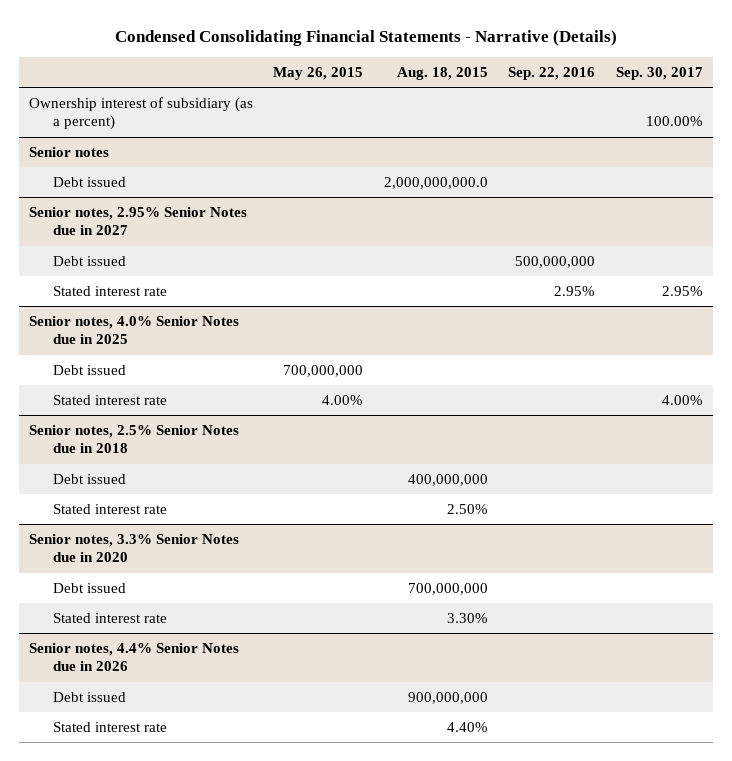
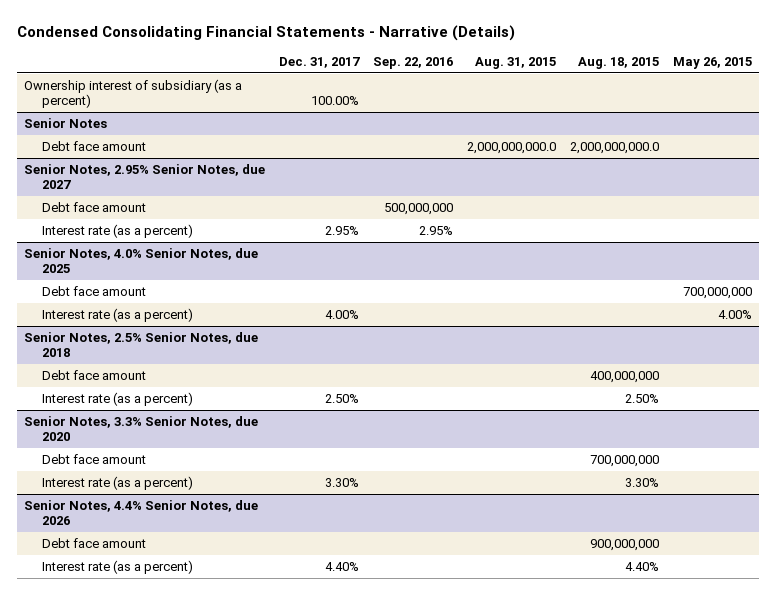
[615,66,703,80] Sep. 30, 2017 -> none
none -> [278,56,360,68] Dec. 31, 2017
none -> [475,56,557,69] Aug. 31, 2015
[28,146,109,157] Senior notes -> [23,118,107,129] Senior Notes
[52,176,126,187] Debt issued -> [41,141,146,152] Debt face amount
[28,206,247,236] Senior notes, 2.95% Senior Notes due in 2027 -> [23,164,265,190] Senior Notes, 2.95% Senior Notes, due 2027
[52,255,126,266] Debt issued -> [41,202,146,213] Debt face amount
[52,285,167,296] Stated interest rate -> [41,224,193,239] Interest rate (as a percent)
[28,315,239,345] Senior notes, 4.0% Senior Notes due in 2025 -> [23,248,258,274] Senior Notes, 4.0% Senior Notes, due 2025
[52,364,126,375] Debt issued -> [41,286,146,297] Debt face amount
[52,394,167,405] Stated interest rate -> [41,308,193,323] Interest rate (as a percent)
[28,424,239,454] Senior notes, 2.5% Senior Notes due in 2018 -> [23,332,258,358] Senior Notes, 2.5% Senior Notes, due 2018
[52,473,126,484] Debt issued -> [41,370,146,381] Debt face amount
[52,503,167,514] Stated interest rate -> [41,392,193,407] Interest rate (as a percent)
[28,533,239,563] Senior notes, 3.3% Senior Notes due in 2020 -> [23,416,258,442] Senior Notes, 3.3% Senior Notes, due 2020
[52,582,126,593] Debt issued -> [41,454,146,465] Debt face amount
[52,612,167,623] Stated interest rate -> [41,476,193,491] Interest rate (as a percent)
[28,642,239,672] Senior notes, 4.4% Senior Notes due in 2026 -> [23,500,258,526] Senior Notes, 4.4% Senior Notes, due 2026
[52,691,126,702] Debt issued -> [41,538,146,549] Debt face amount
[52,721,167,732] Stated interest rate -> [41,560,193,575] Interest rate (as a percent)

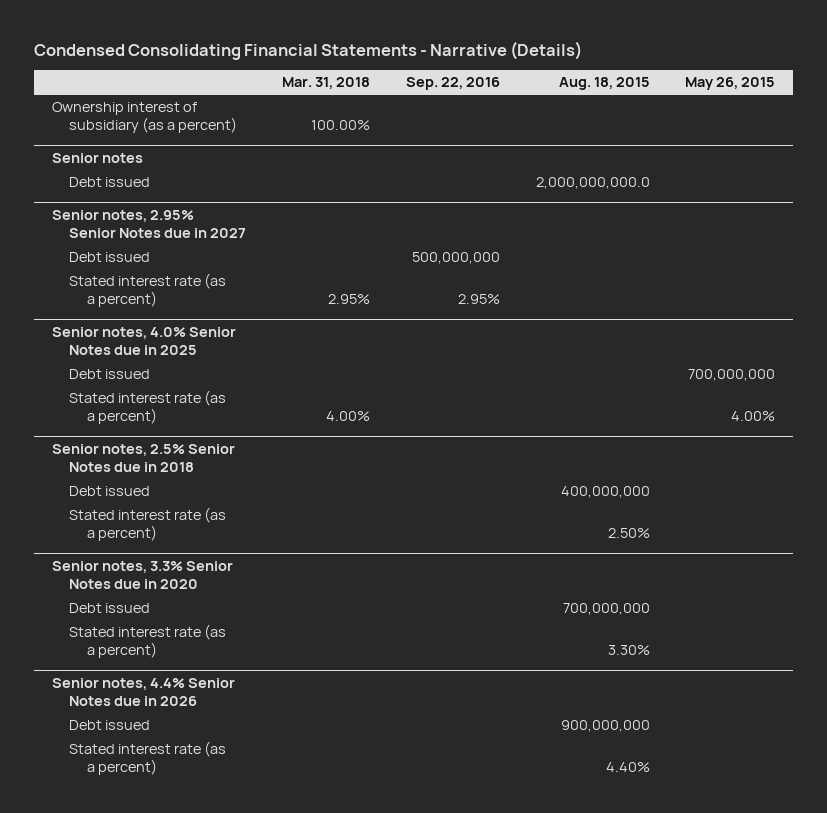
[278,56,360,68] Dec. 31, 2017 -> none
[475,56,557,69] Aug. 31, 2015 -> none
none -> [282,77,371,90] Mar. 31, 2018
[23,118,107,129] Senior Notes -> [51,153,143,164] Senior notes
[41,141,146,152] Debt face amount -> [69,177,151,188] Debt issued
[23,164,265,190] Senior Notes, 2.95% Senior Notes, due 2027 -> [51,210,247,238] Senior notes, 2.95% Senior Notes due in 2027
[41,202,146,213] Debt face amount -> [69,252,151,263] Debt issued
[41,224,193,239] Interest rate (as a percent) -> [69,273,227,308] Stated interest rate (as a percent)
[23,248,258,274] Senior Notes, 4.0% Senior Notes, due 2025 -> [51,327,236,355] Senior notes, 4.0% Senior Notes due in 2025
[41,286,146,297] Debt face amount -> [69,369,151,380] Debt issued
[41,308,193,323] Interest rate (as a percent) -> [69,390,227,425] Stated interest rate (as a percent)
[23,332,258,358] Senior Notes, 2.5% Senior Notes, due 2018 -> [51,444,235,472] Senior notes, 2.5% Senior Notes due in 2018
[41,370,146,381] Debt face amount -> [69,486,151,497] Debt issued
[41,392,193,407] Interest rate (as a percent) -> [69,507,227,542] Stated interest rate (as a percent)
[23,416,258,442] Senior Notes, 3.3% Senior Notes, due 2020 -> [51,561,233,589] Senior notes, 3.3% Senior Notes due in 2020
[41,454,146,465] Debt face amount -> [69,603,151,614] Debt issued
[41,476,193,491] Interest rate (as a percent) -> [69,624,227,659] Stated interest rate (as a percent)
[23,500,258,526] Senior Notes, 4.4% Senior Notes, due 2026 -> [51,678,235,706] Senior notes, 4.4% Senior Notes due in 2026
[41,538,146,549] Debt face amount -> [69,720,151,731] Debt issued
[41,560,193,575] Interest rate (as a percent) -> [69,741,227,776] Stated interest rate (as a percent)

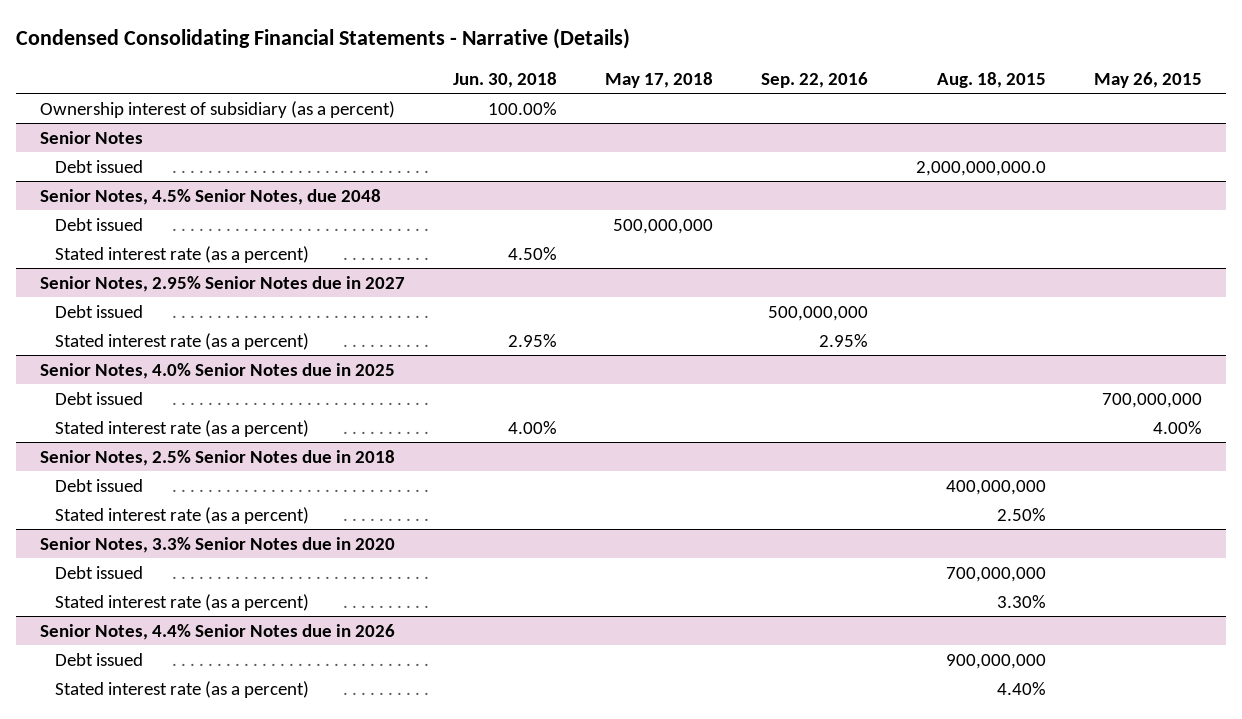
[282,77,371,90] Mar. 31, 2018 -> none
none -> [453,71,558,88] Jun. 30, 2018
none -> [605,71,714,88] May 17, 2018
[51,153,143,164] Senior notes -> [40,130,144,144] Senior Notes
none -> [40,188,382,205] Senior Notes, 4.5% Senior Notes, due 2048
none -> [54,217,143,231] Debt issued
none -> [54,245,309,263] Stated interest rate (as a percent)
[51,210,247,238] Senior notes, 2.95% Senior Notes due in 2027 -> [40,275,406,292] Senior Notes, 2.95% Senior Notes due in 2027
[51,327,236,355] Senior notes, 4.0% Senior Notes due in 2025 -> [40,362,396,379] Senior Notes, 4.0% Senior Notes due in 2025
[51,444,235,472] Senior notes, 2.5% Senior Notes due in 2018 -> [40,449,396,466] Senior Notes, 2.5% Senior Notes due in 2018
[51,561,233,589] Senior notes, 3.3% Senior Notes due in 2020 -> [40,536,396,553] Senior Notes, 3.3% Senior Notes due in 2020
[51,678,235,706] Senior notes, 4.4% Senior Notes due in 2026 -> [40,623,396,640] Senior Notes, 4.4% Senior Notes due in 2026

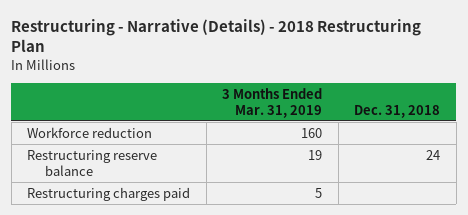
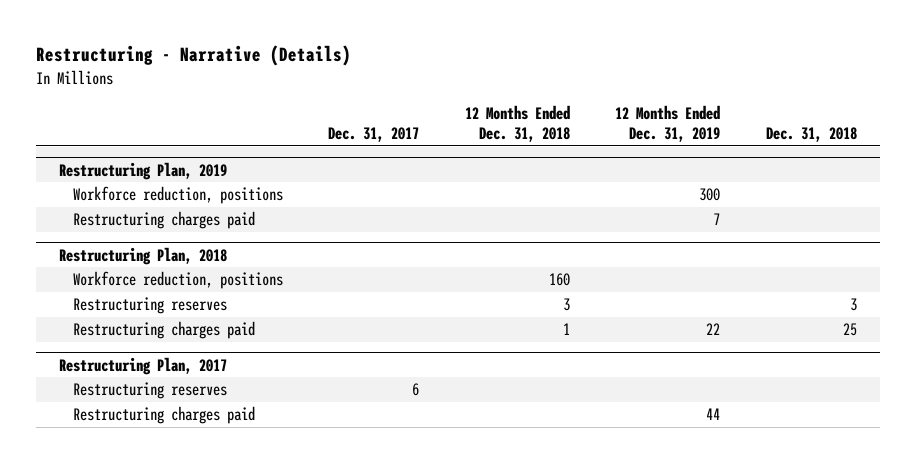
[11,18,422,53] Restructuring - Narrative (Details) - 2018 Restructuring Plan -> [35,45,351,67] Restructuring - Narrative (Details)
[222,87,323,118] 3 Months Ended Mar. 31, 2019 -> none
none -> [328,126,420,142] Dec. 31, 2017
none -> [464,104,570,142] 12 Months Ended Dec. 31, 2018
none -> [615,104,721,142] 12 Months Ended Dec. 31, 2019
[27,126,153,138] Workforce reduction -> none
[27,149,158,176] Restructuring reserve balance -> none
[27,186,191,201] Restructuring charges paid -> none
none -> [58,161,227,180] Restructuring Plan, 2019
none -> [72,186,283,205] Workforce reduction, positions
none -> [72,211,255,230] Restructuring charges paid
none -> [58,246,227,265] Restructuring Plan, 2018
none -> [72,271,283,290] Workforce reduction, positions
none -> [72,297,227,315] Restructuring reserves
none -> [72,321,255,340] Restructuring charges paid
none -> [58,356,227,375] Restructuring Plan, 2017
none -> [72,382,227,400] Restructuring reserves
none -> [72,406,255,425] Restructuring charges paid

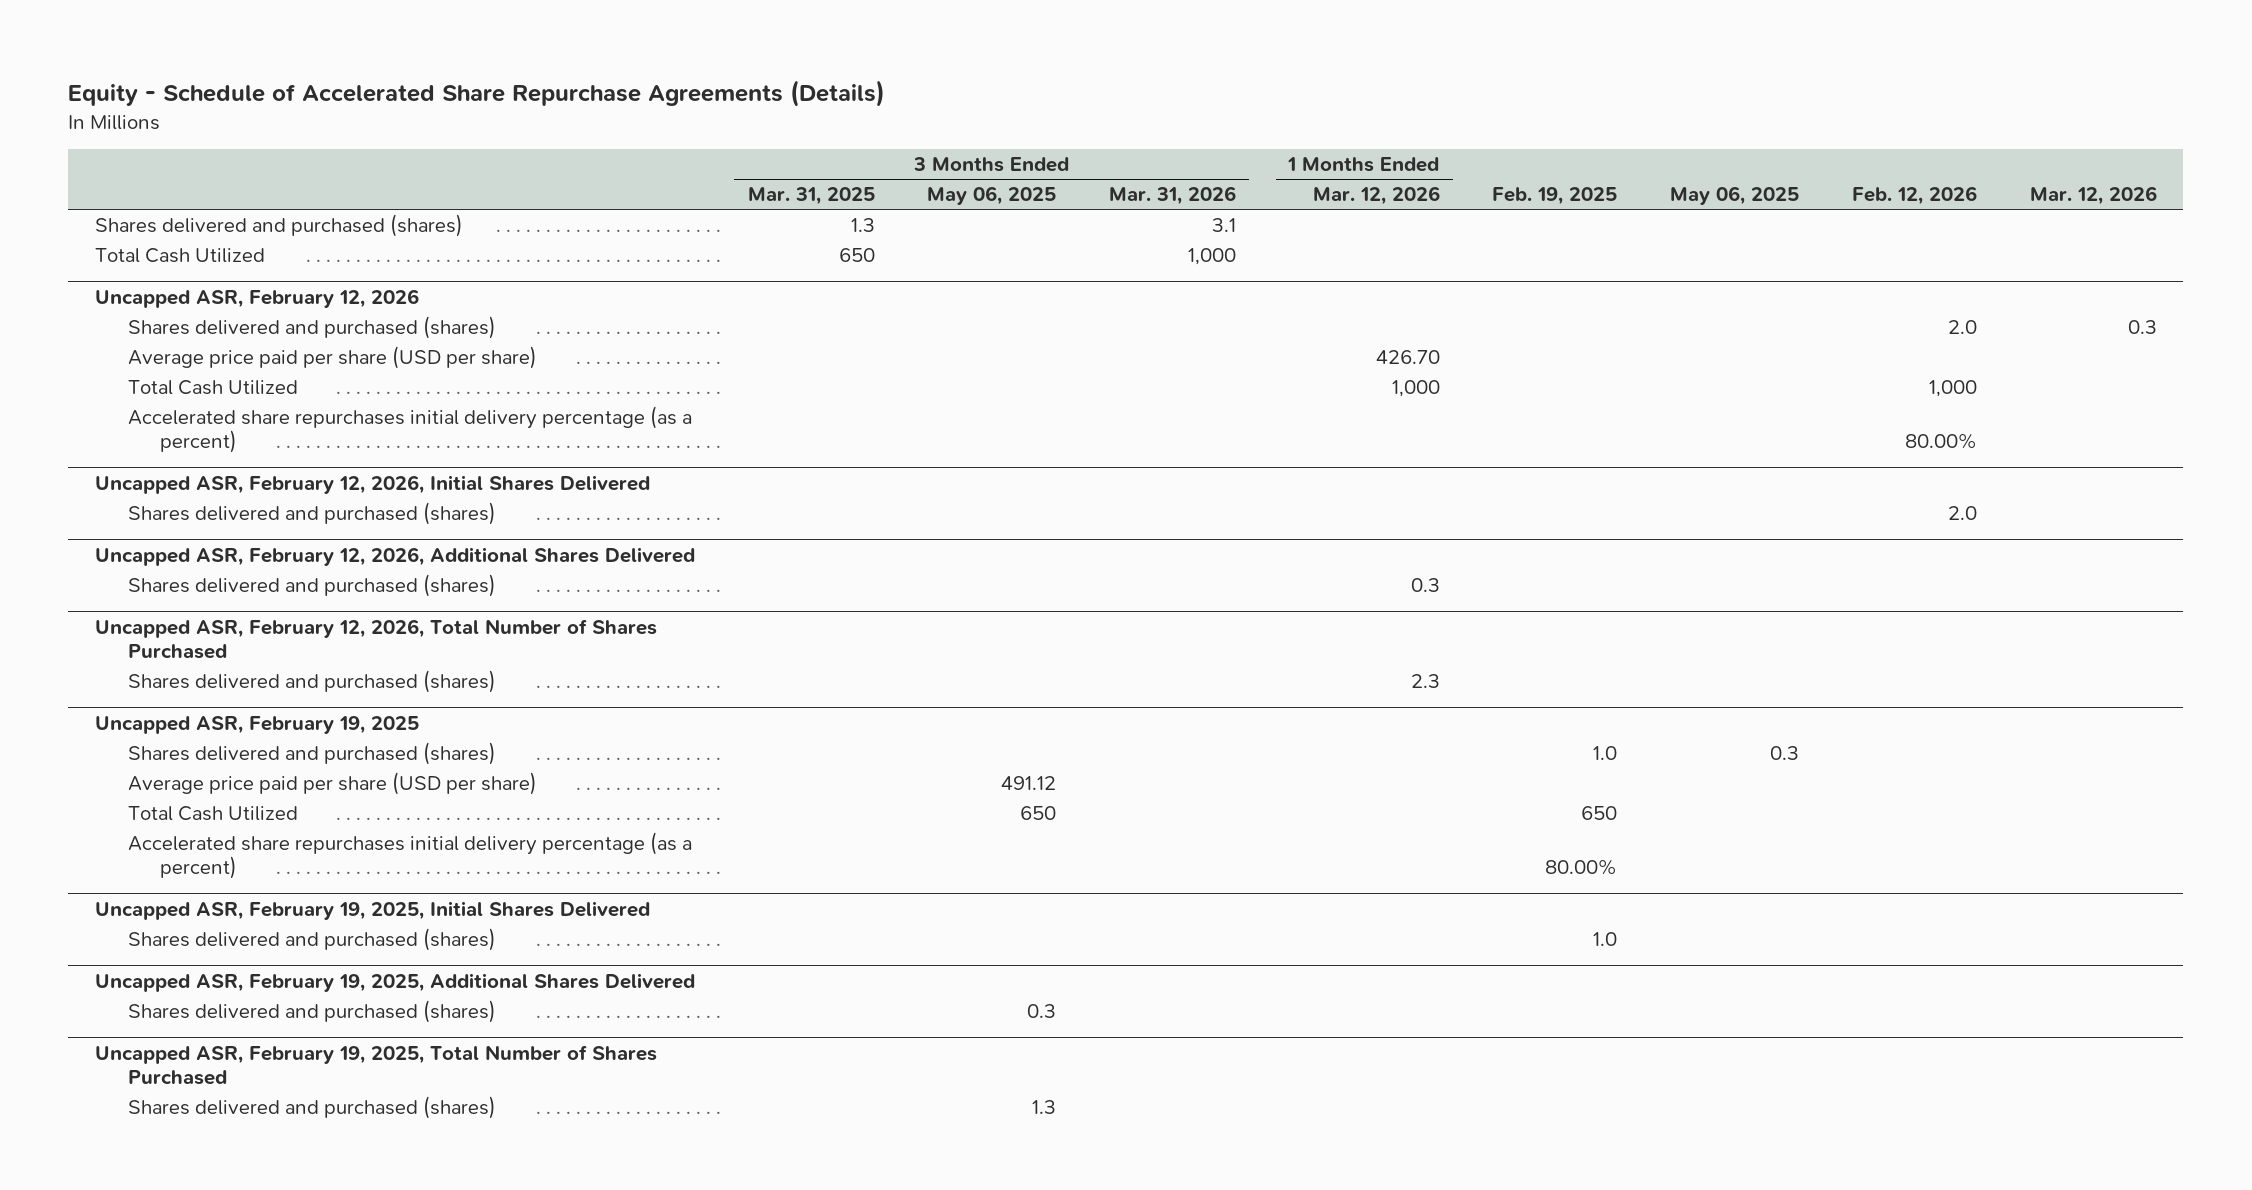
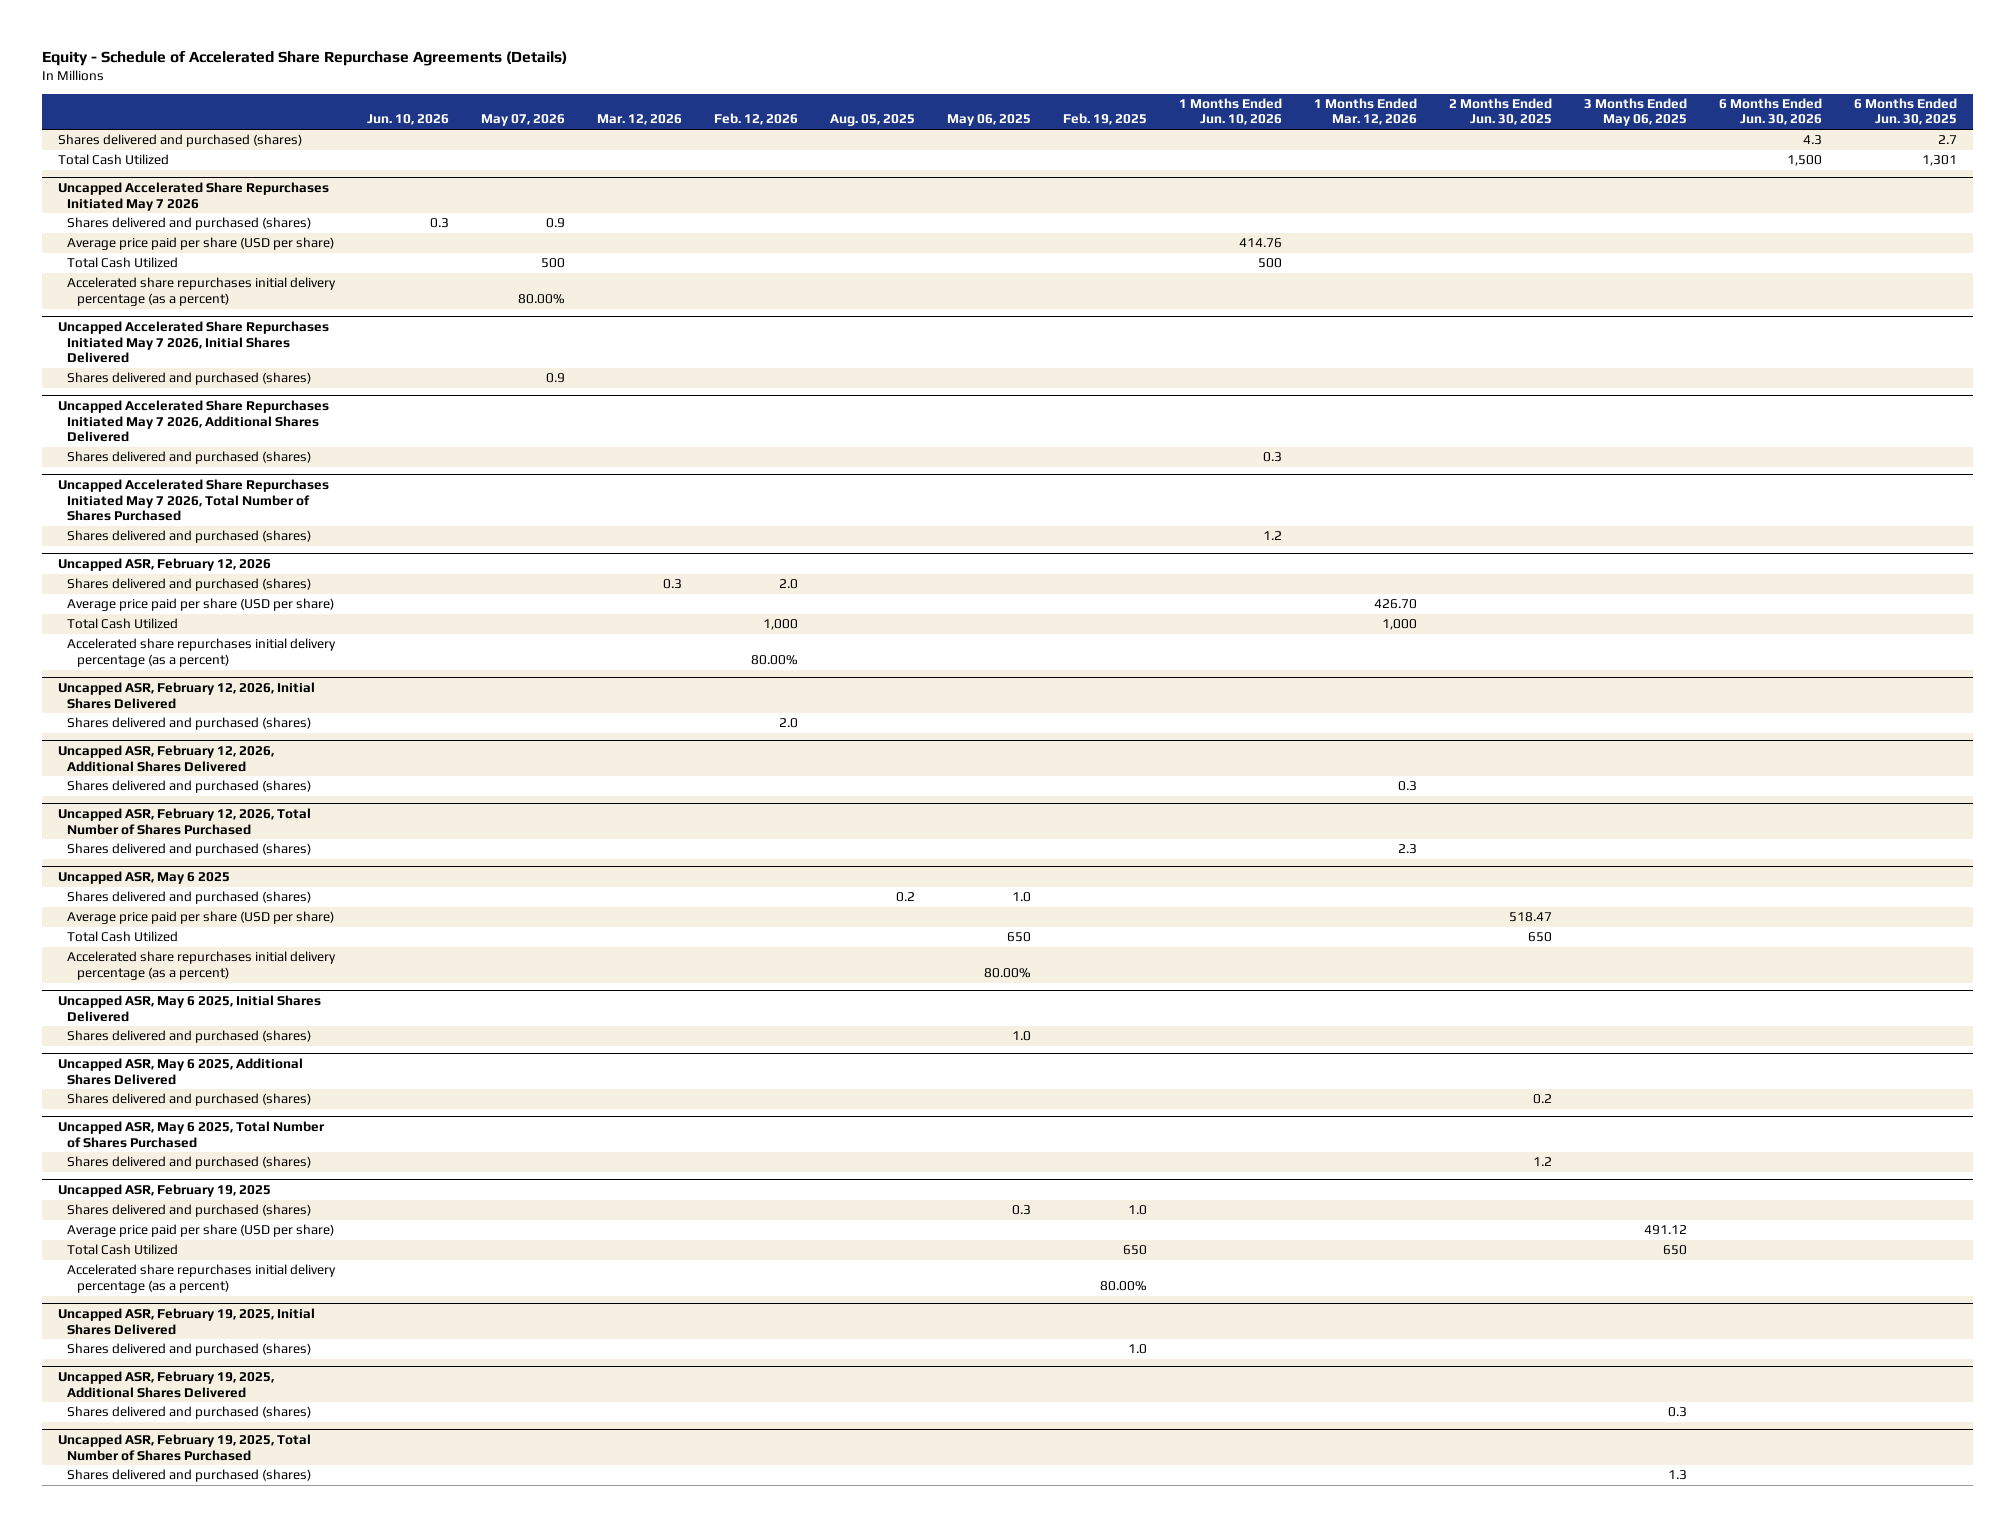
[747,187,875,206] Mar. 31, 2025 -> none
[1109,186,1237,206] Mar. 31, 2026 -> none
none -> [367,114,450,126] Jun. 10, 2026
none -> [481,114,566,127] May 07, 2026
none -> [830,114,916,127] Aug. 05, 2025
none -> [1179,97,1283,126] 1 Months Ended Jun. 10, 2026
none -> [1449,97,1553,126] 2 Months Ended Jun. 30, 2025
none -> [1719,97,1823,126] 6 Months Ended Jun. 30, 2026
none -> [1854,97,1958,126] 6 Months Ended Jun. 30, 2025
none -> [57,182,329,211] Uncapped Accelerated Share Repurchases Initiated May 7 2026
none -> [67,217,312,231] Shares delivered and purchased (shares)
none -> [67,237,335,251] Average price paid per share (USD per share)
none -> [67,257,179,269] Total Cash Utilized
none -> [67,277,337,306] Accelerated share repurchases initial delivery percentage (as a percent)
none -> [57,321,329,364] Uncapped Accelerated Share Repurchases Initiated May 7 2026, Initial Shares Delivered
none -> [67,372,312,386] Shares delivered and purchased (shares)
none -> [57,400,329,443] Uncapped Accelerated Share Repurchases Initiated May 7 2026, Additional Shares Delivered
none -> [67,451,312,465] Shares delivered and purchased (shares)
none -> [57,479,329,522] Uncapped Accelerated Share Repurchases Initiated May 7 2026, Total Number of Shares Purchased
none -> [67,530,312,544] Shares delivered and purchased (shares)
none -> [57,871,230,885] Uncapped ASR, May 6 2025
none -> [67,891,312,905] Shares delivered and purchased (shares)
none -> [67,911,335,925] Average price paid per share (USD per share)
none -> [67,931,179,943] Total Cash Utilized
none -> [67,951,337,980] Accelerated share repurchases initial delivery percentage (as a percent)
none -> [57,995,321,1022] Uncapped ASR, May 6 2025, Initial Shares Delivered
none -> [67,1030,312,1044] Shares delivered and purchased (shares)
none -> [57,1058,303,1085] Uncapped ASR, May 6 2025, Additional Shares Delivered
none -> [67,1093,312,1107] Shares delivered and purchased (shares)
none -> [57,1121,325,1148] Uncapped ASR, May 6 2025, Total Number of Shares Purchased
none -> [67,1156,312,1170] Shares delivered and purchased (shares)

